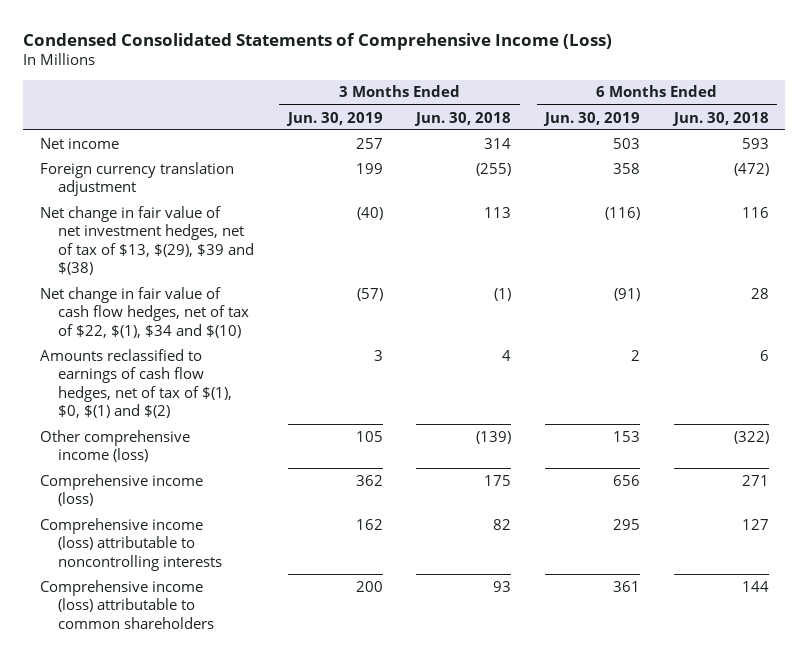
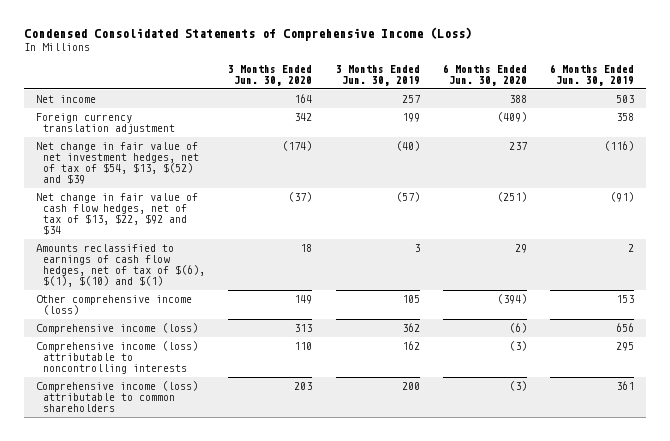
[414,111,512,126] Jun. 30, 2018 -> none
[671,111,769,126] Jun. 30, 2018 -> none
none -> [228,64,313,86] 3 Months Ended Jun. 30, 2020
none -> [442,63,527,86] 6 Months Ended Jun. 30, 2020
[40,205,255,276] Net change in fair value of net investment hedges, net of tax of $13, $(29), $39 and $(38) -> [35,142,199,185] Net change in fair value of net investment hedges, net of tax of $54, $13, $(52) and $39
[40,286,250,338] Net change in fair value of cash flow hedges, net of tax of $22, $(1), $34 and $(10) -> [35,193,198,236] Net change in fair value of cash flow hedges, net of tax of $13, $22, $92 and $34
[40,348,233,419] Amounts reclassified to earnings of cash flow hedges, net of tax of $(1), $0, $(1) and $(2) -> [35,244,205,288] Amounts reclassified to earnings of cash flow hedges, net of tax of $(6), $(1), $(10) and $(1)

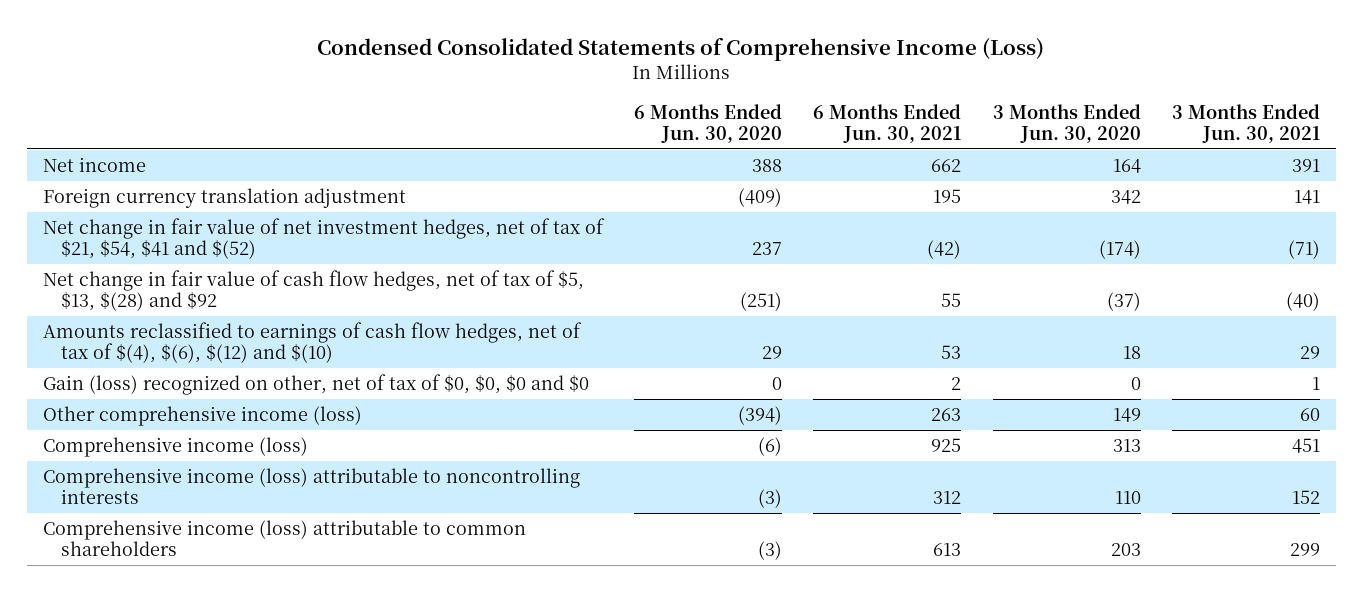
[335,64,420,86] 3 Months Ended Jun. 30, 2019 -> none
[550,63,635,86] 6 Months Ended Jun. 30, 2019 -> none
none -> [813,103,962,143] 6 Months Ended Jun. 30, 2021
none -> [1171,103,1320,143] 3 Months Ended Jun. 30, 2021
[35,142,199,185] Net change in fair value of net investment hedges, net of tax of $54, $13, $(52) and $39 -> [42,217,605,260] Net change in fair value of net investment hedges, net of tax of $21, $54, $41 and $(52)
[35,193,198,236] Net change in fair value of cash flow hedges, net of tax of $13, $22, $92 and $34 -> [42,269,584,312] Net change in fair value of cash flow hedges, net of tax of $5, $13, $(28) and $92
[35,244,205,288] Amounts reclassified to earnings of cash flow hedges, net of tax of $(6), $(1), $(10) and $(1) -> [42,321,582,364] Amounts reclassified to earnings of cash flow hedges, net of tax of $(4), $(6), $(12) and $(10)
none -> [42,373,589,395] Gain (loss) recognized on other, net of tax of $0, $0, $0 and $0

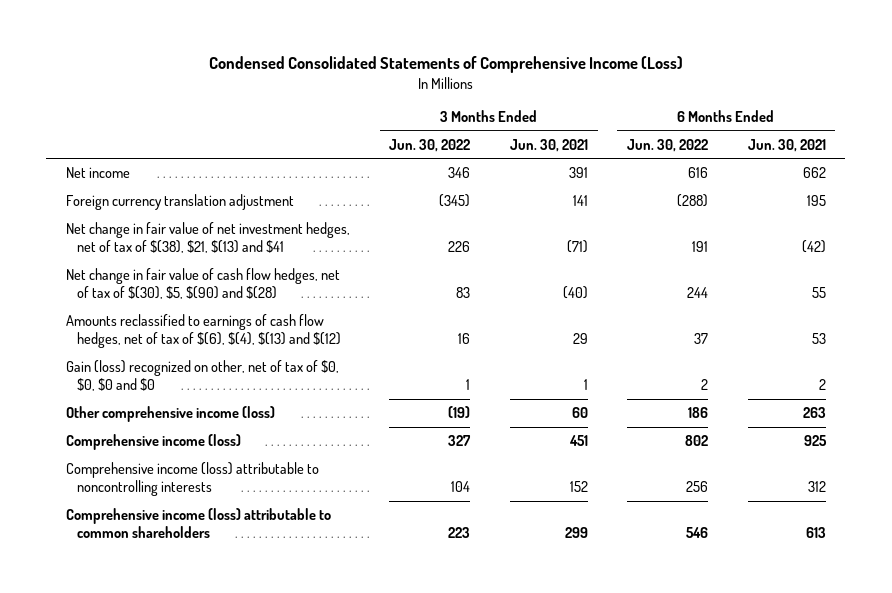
[633,103,782,143] 6 Months Ended Jun. 30, 2020 -> none
[992,103,1141,143] 3 Months Ended Jun. 30, 2020 -> none
none -> [389,138,471,152] Jun. 30, 2022
none -> [627,138,709,152] Jun. 30, 2022
[42,217,605,260] Net change in fair value of net investment hedges, net of tax of $21, $54, $41 and $(52) -> [66,222,351,254] Net change in fair value of net investment hedges, net of tax of $(38), $21, $(13) and $41
[42,269,584,312] Net change in fair value of cash flow hedges, net of tax of $5, $13, $(28) and $92 -> [66,268,341,300] Net change in fair value of cash flow hedges, net of tax of $(30), $5, $(90) and $(28)
[42,321,582,364] Amounts reclassified to earnings of cash flow hedges, net of tax of $(4), $(6), $(12) and $(10) -> [66,314,342,349] Amounts reclassified to earnings of cash flow hedges, net of tax of $(6), $(4), $(13) and $(12)

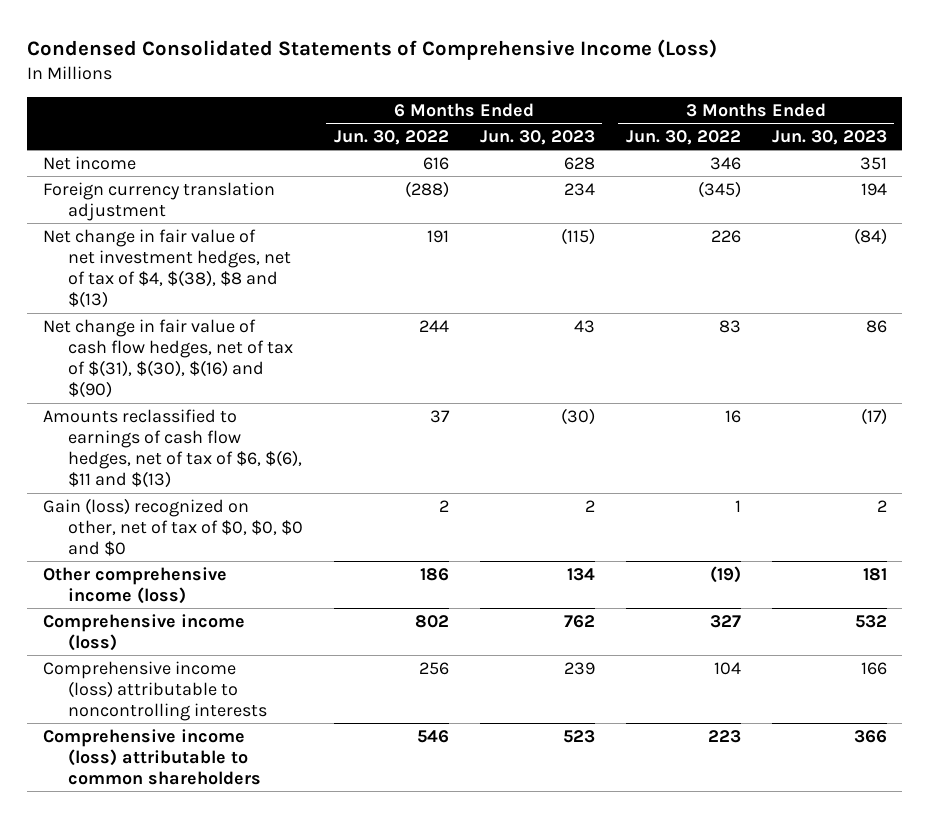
[509,138,588,152] Jun. 30, 2021 -> none
[747,138,826,152] Jun. 30, 2021 -> none
none -> [479,129,595,145] Jun. 30, 2023
none -> [771,129,887,145] Jun. 30, 2023
[66,222,351,254] Net change in fair value of net investment hedges, net of tax of $(38), $21, $(13) and $41 -> [42,228,291,309] Net change in fair value of net investment hedges, net of tax of $4, $(38), $8 and $(13)
[66,268,341,300] Net change in fair value of cash flow hedges, net of tax of $(30), $5, $(90) and $(28) -> [42,318,293,399] Net change in fair value of cash flow hedges, net of tax of $(31), $(30), $(16) and $(90)
[66,314,342,349] Amounts reclassified to earnings of cash flow hedges, net of tax of $(6), $(4), $(13) and $(12) -> [42,408,302,489] Amounts reclassified to earnings of cash flow hedges, net of tax of $6, $(6), $11 and $(13)

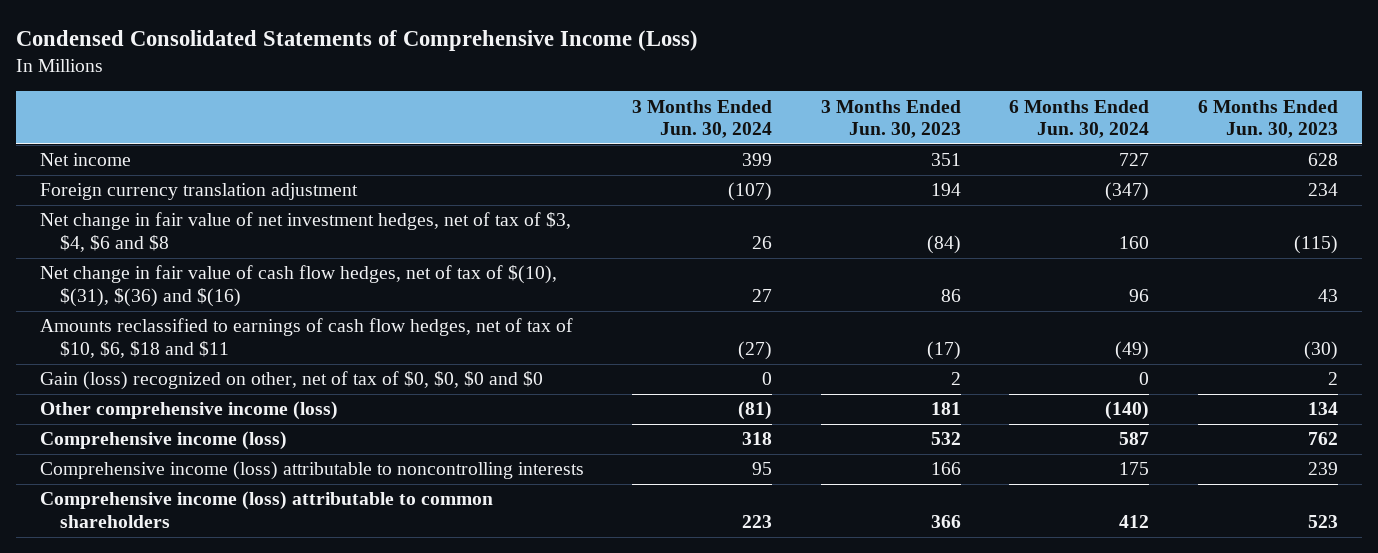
[333,129,449,145] Jun. 30, 2022 -> none
[625,129,741,145] Jun. 30, 2022 -> none
none -> [632,99,773,139] 3 Months Ended Jun. 30, 2024
none -> [1009,99,1150,139] 6 Months Ended Jun. 30, 2024
[42,228,291,309] Net change in fair value of net investment hedges, net of tax of $4, $(38), $8 and $(13) -> [39,212,571,252] Net change in fair value of net investment hedges, net of tax of $3, $4, $6 and $8
[42,318,293,399] Net change in fair value of cash flow hedges, net of tax of $(31), $(30), $(16) and $(90) -> [39,265,557,307] Net change in fair value of cash flow hedges, net of tax of $(10), $(31), $(36) and $(16)
[42,408,302,489] Amounts reclassified to earnings of cash flow hedges, net of tax of $6, $(6), $11 and $(13) -> [39,318,573,358] Amounts reclassified to earnings of cash flow hedges, net of tax of $10, $6, $18 and $11

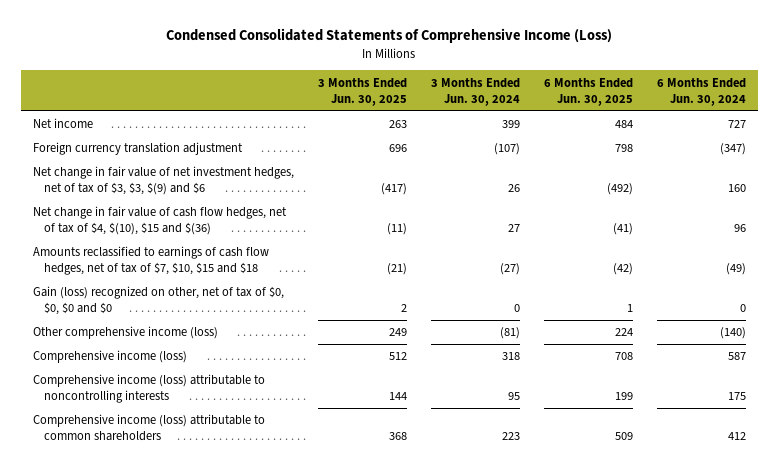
[820,99,961,139] 3 Months Ended Jun. 30, 2023 -> none
[1197,99,1338,139] 6 Months Ended Jun. 30, 2023 -> none
none -> [317,77,407,106] 3 Months Ended Jun. 30, 2025
none -> [543,77,633,106] 6 Months Ended Jun. 30, 2025
[39,212,571,252] Net change in fair value of net investment hedges, net of tax of $3, $4, $6 and $8 -> [32,166,294,196] Net change in fair value of net investment hedges, net of tax of $3, $3, $(9) and $6
[39,265,557,307] Net change in fair value of cash flow hedges, net of tax of $(10), $(31), $(36) and $(16) -> [32,206,287,236] Net change in fair value of cash flow hedges, net of tax of $4, $(10), $15 and $(36)
[39,318,573,358] Amounts reclassified to earnings of cash flow hedges, net of tax of $10, $6, $18 and $11 -> [32,246,269,276] Amounts reclassified to earnings of cash flow hedges, net of tax of $7, $10, $15 and $18

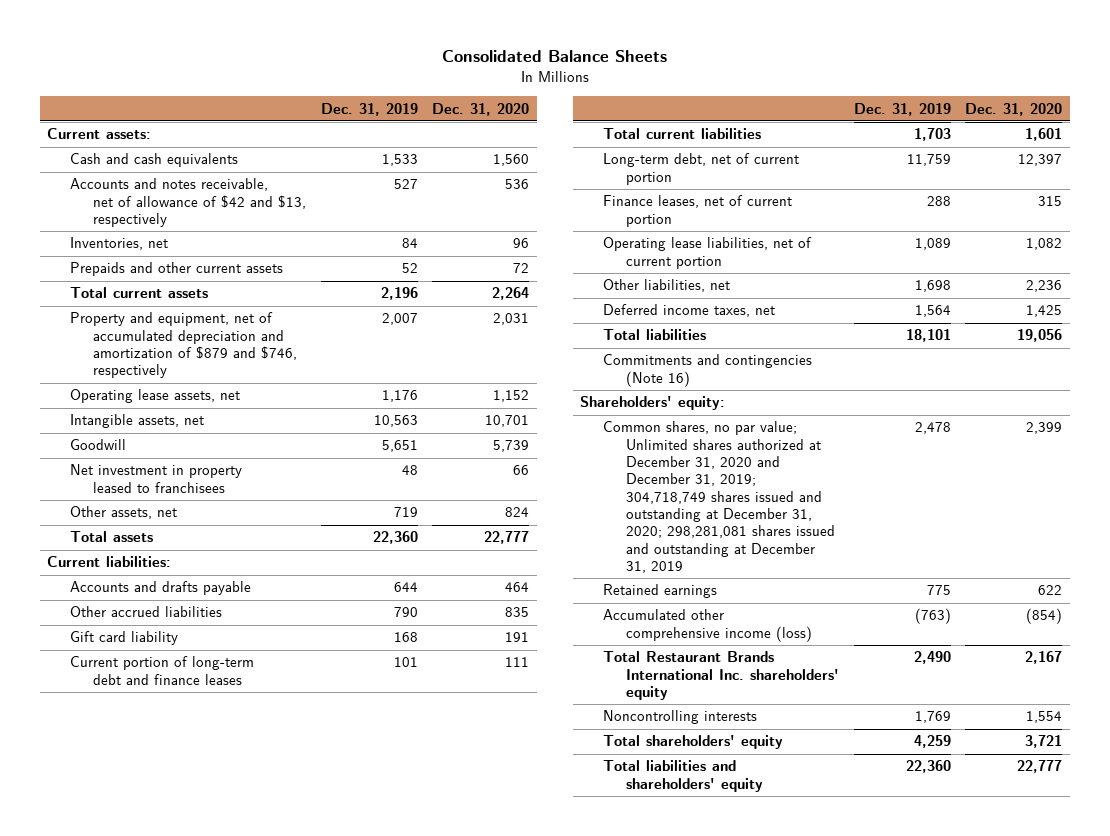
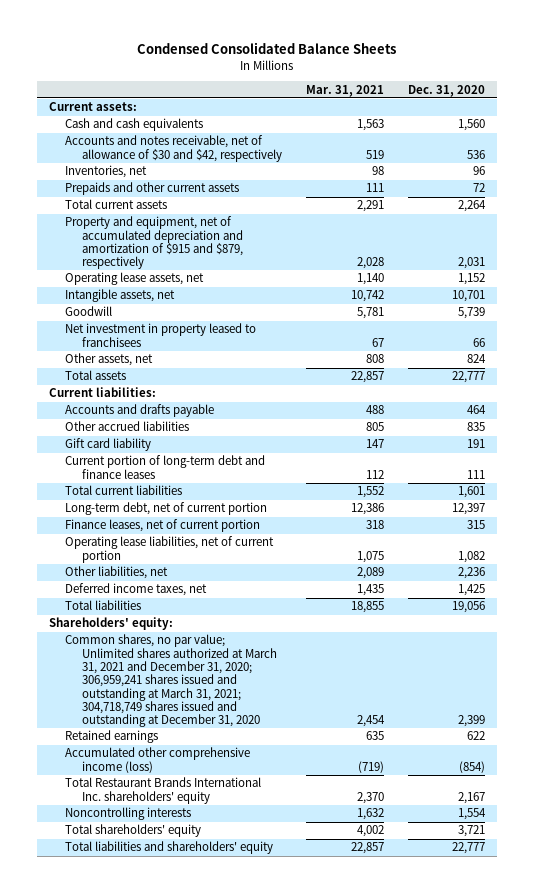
[441,50,667,63] Consolidated Balance Sheets -> [137,42,397,55] Condensed Consolidated Balance Sheets
[320,102,418,116] Dec. 31, 2019 -> none
none -> [306,84,385,97] Mar. 31, 2021
[70,178,307,227] Accounts and notes receivable, net of allowance of $42 and $13, respectively -> [65,135,282,162] Accounts and notes receivable, net of allowance of $30 and $42, respectively
[70,312,298,379] Property and equipment, net of accumulated depreciation and amortization of $879 and $746, respectively -> [65,216,243,270] Property and equipment, net of accumulated depreciation and amortization of $915 and $879, respectively
[603,354,813,387] Commitments and contingencies (Note 16) -> none
[603,421,836,573] Common shares, no par value; Unlimited shares authorized at December 31, 2020 and December 31, 2019; 304,718,749 shares issued and outstanding at December 31, 2020; 298,281,081 shares issued and outstanding at December 31, 2019 -> [65,634,277,728] Common shares, no par value; Unlimited shares authorized at March 31, 2021 and December 31, 2020; 306,959,241 shares issued and outstanding at March 31, 2021; 304,718,749 shares issued and outstanding at December 31, 2020

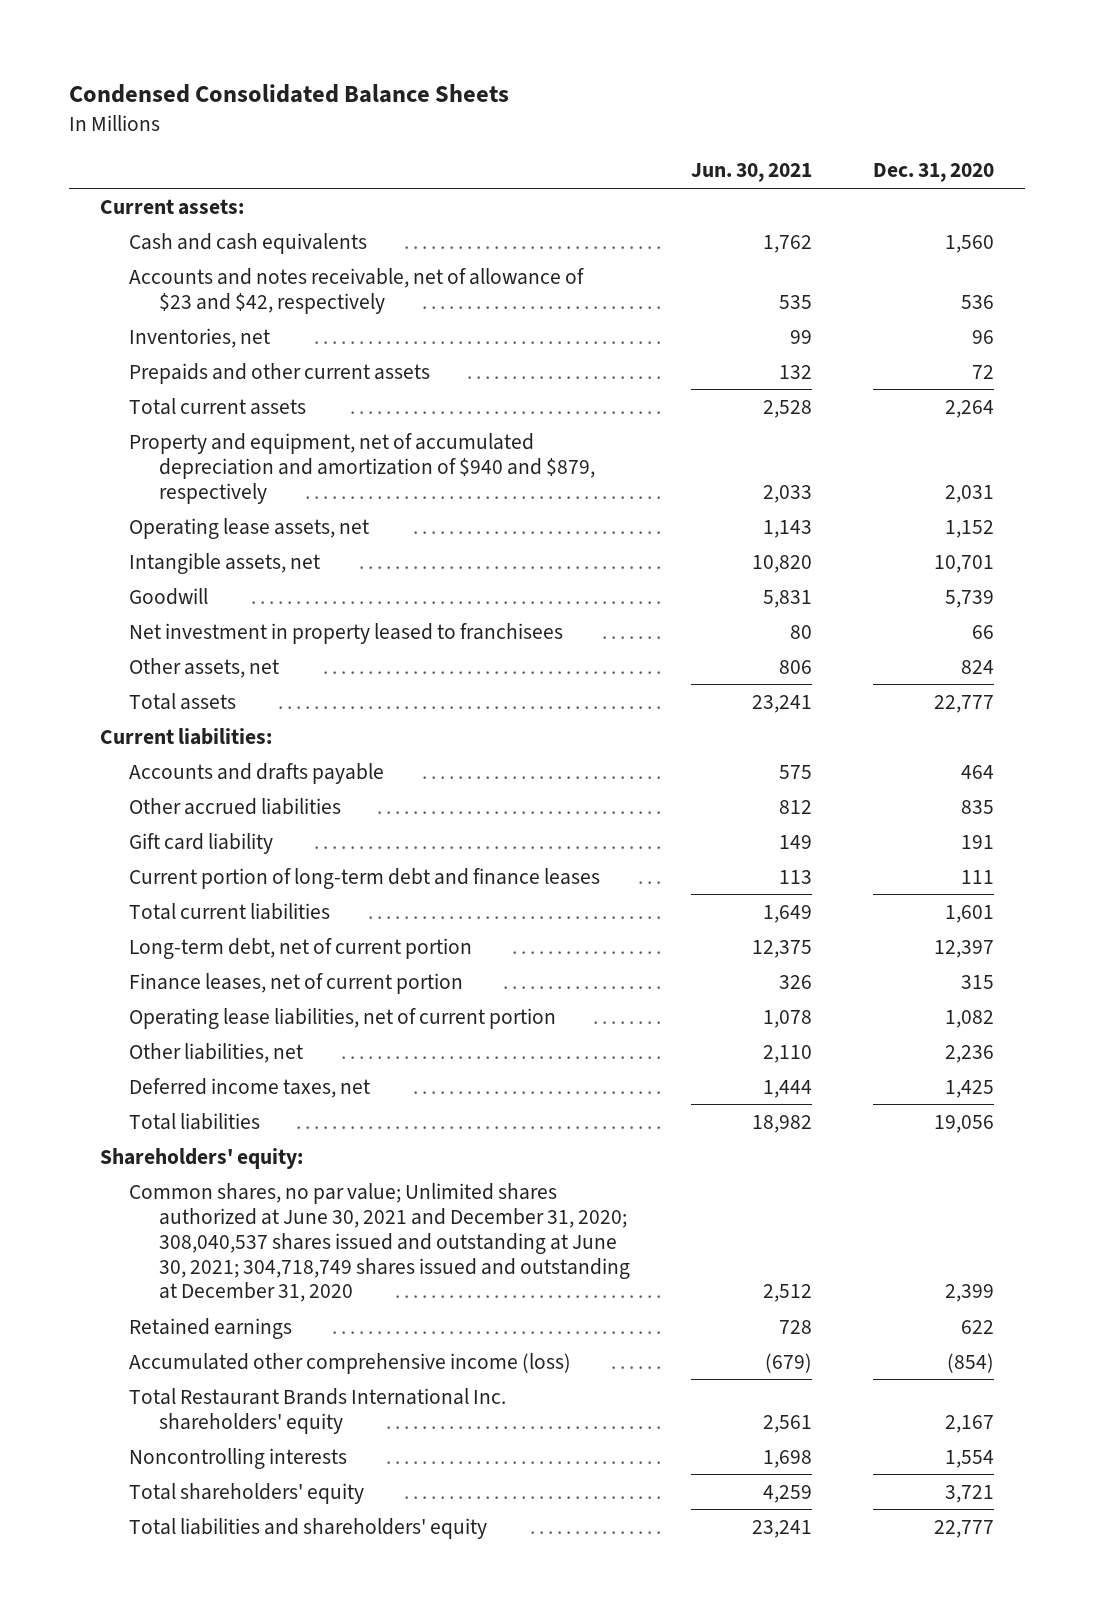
[306,84,385,97] Mar. 31, 2021 -> none
none -> [691,163,813,183] Jun. 30, 2021
[65,135,282,162] Accounts and notes receivable, net of allowance of $30 and $42, respectively -> [129,267,585,314] Accounts and notes receivable, net of allowance of $23 and $42, respectively
[65,216,243,270] Property and equipment, net of accumulated depreciation and amortization of $915 and $879, respectively -> [129,432,596,504] Property and equipment, net of accumulated depreciation and amortization of $940 and $879, respectively
[65,634,277,728] Common shares, no par value; Unlimited shares authorized at March 31, 2021 and December 31, 2020; 306,959,241 shares issued and outstanding at March 31, 2021; 304,718,749 shares issued and outstanding at December 31, 2020 -> [129,1182,631,1303] Common shares, no par value; Unlimited shares authorized at June 30, 2021 and December 31, 2020; 308,040,537 shares issued and outstanding at June 30, 2021; 304,718,749 shares issued and outstanding at December 31, 2020

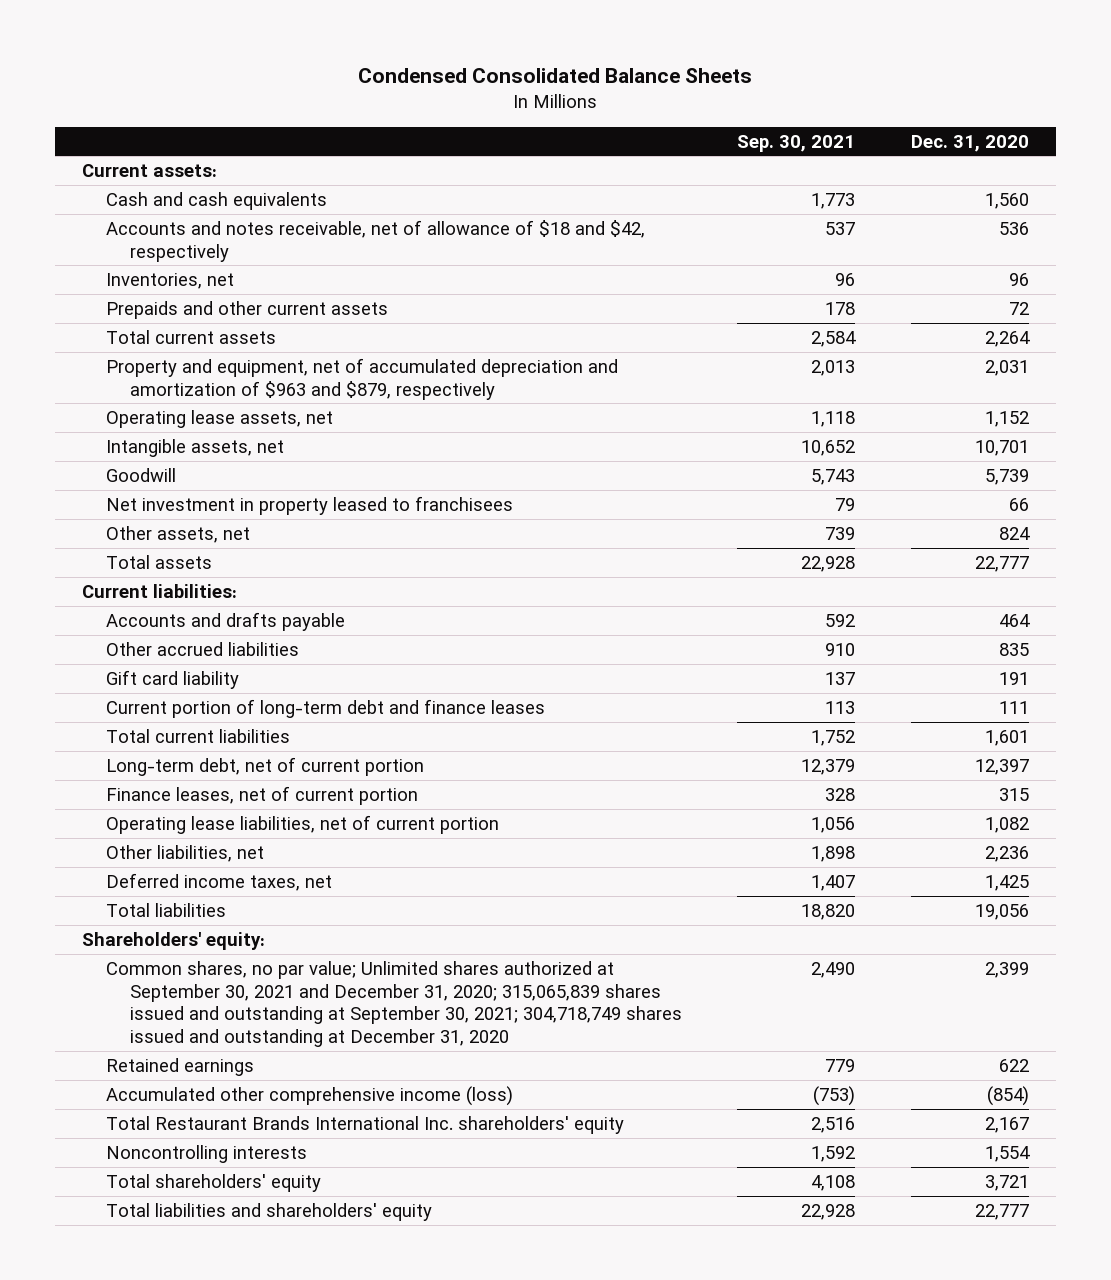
[691,163,813,183] Jun. 30, 2021 -> none
none -> [737,134,856,152] Sep. 30, 2021
[129,267,585,314] Accounts and notes receivable, net of allowance of $23 and $42, respectively -> [106,219,646,262] Accounts and notes receivable, net of allowance of $18 and $42, respectively
[129,432,596,504] Property and equipment, net of accumulated depreciation and amortization of $940 and $879, respectively -> [106,357,619,400] Property and equipment, net of accumulated depreciation and amortization of $963 and $879, respectively
[129,1182,631,1303] Common shares, no par value; Unlimited shares authorized at June 30, 2021 and December 31, 2020; 308,040,537 shares issued and outstanding at June 30, 2021; 304,718,749 shares issued and outstanding at December 31, 2020 -> [106,960,683,1048] Common shares, no par value; Unlimited shares authorized at September 30, 2021 and December 31, 2020; 315,065,839 shares issued and outstanding at September 30, 2021; 304,718,749 shares issued and outstanding at December 31, 2020

